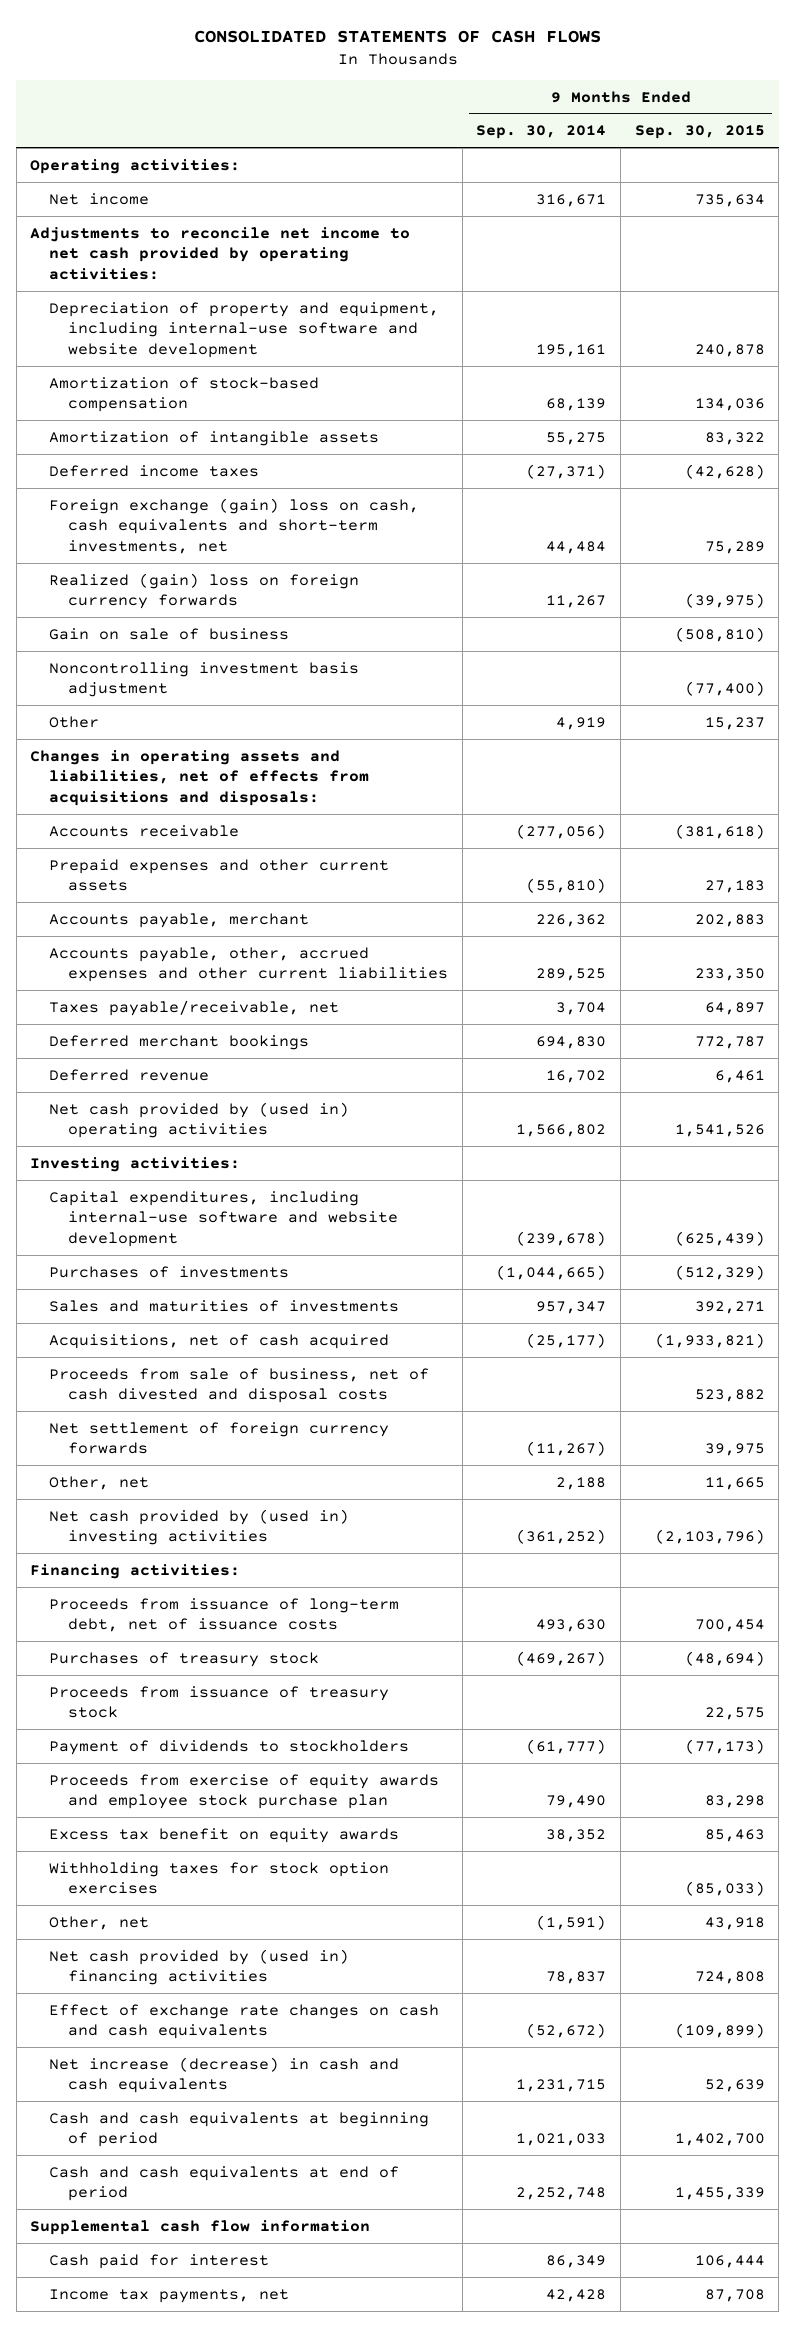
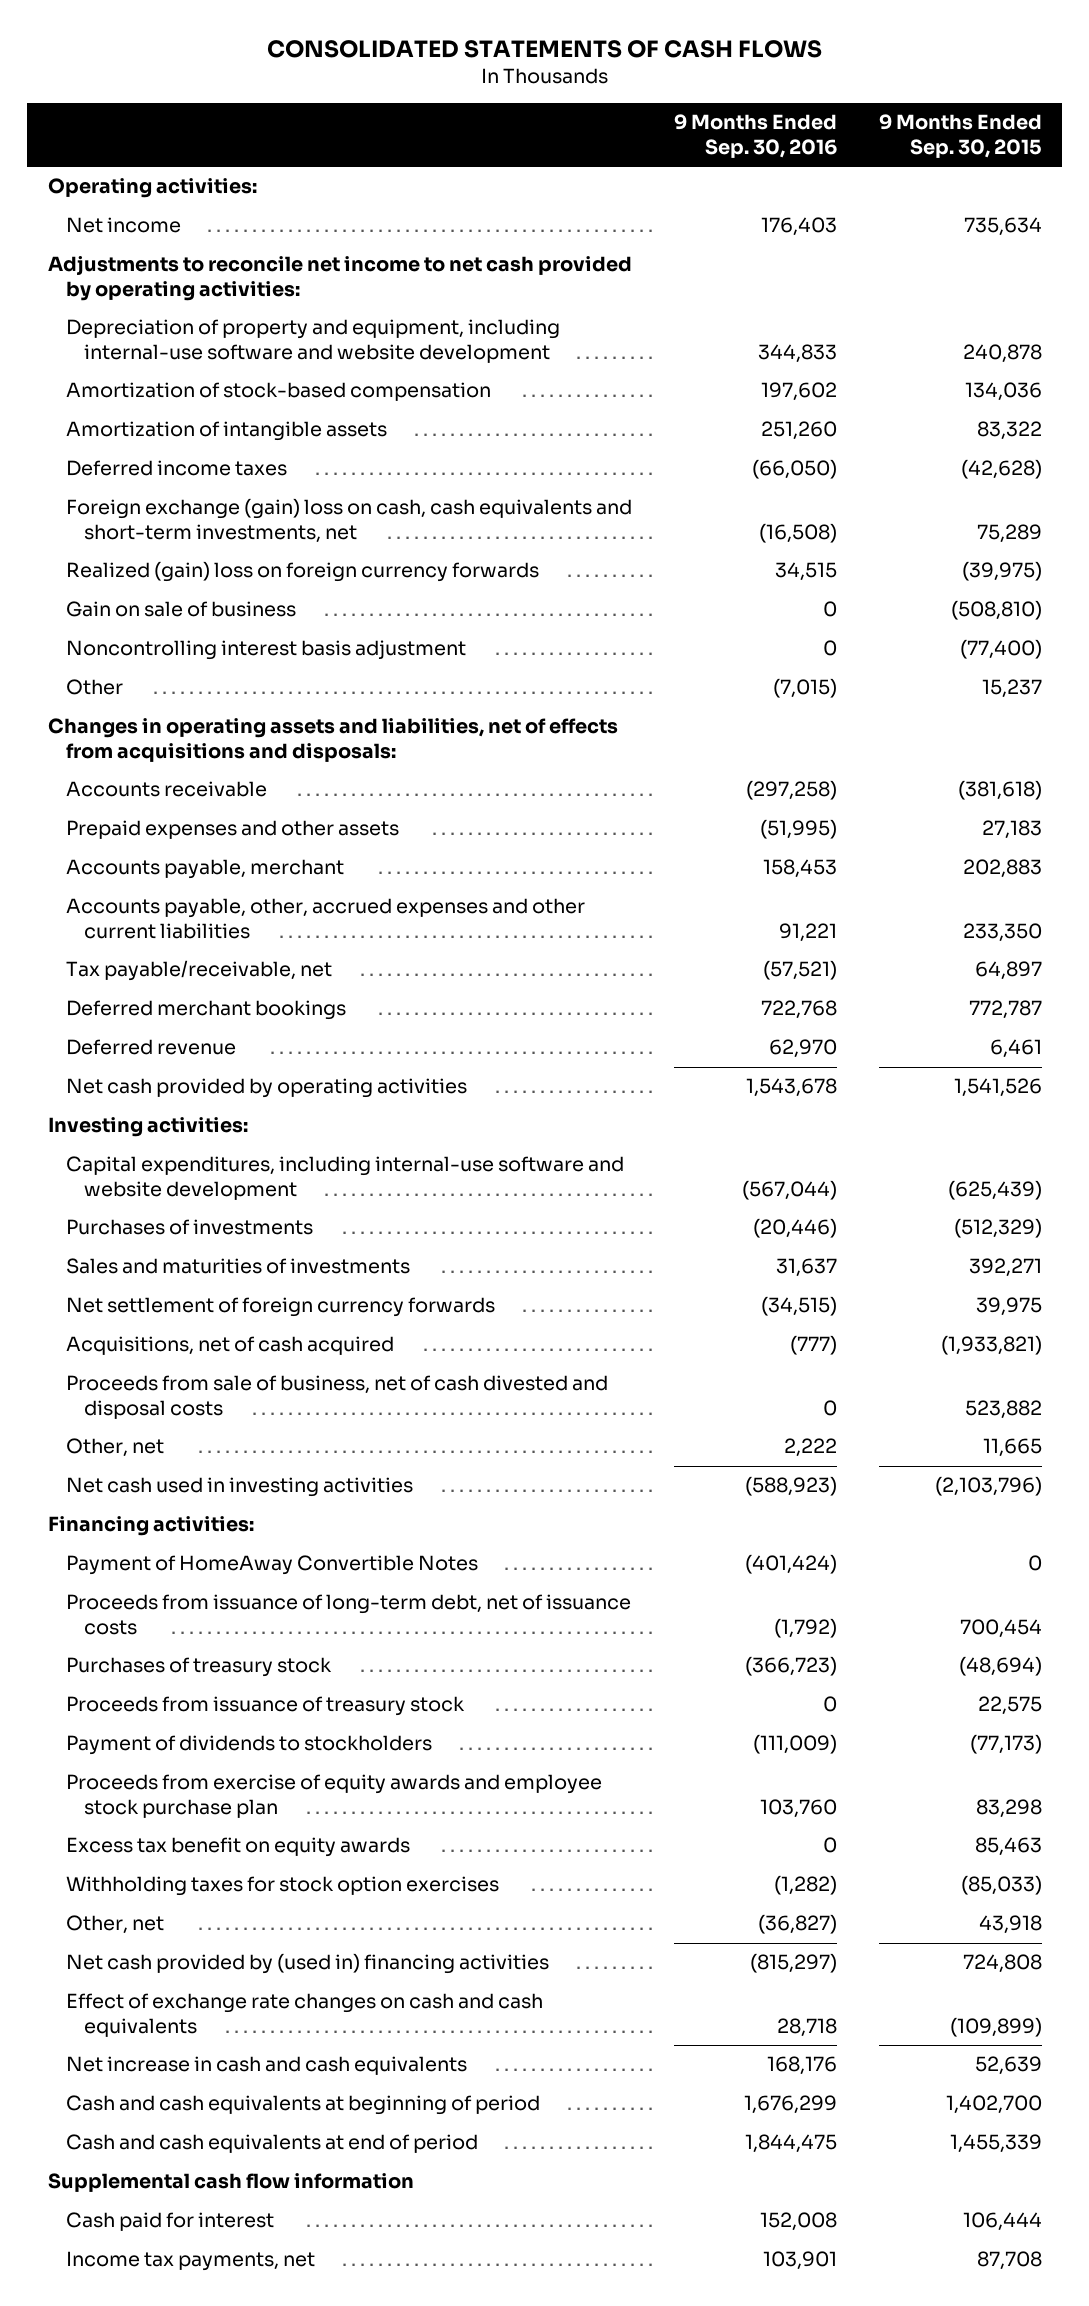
[476,125,607,140] Sep. 30, 2014 -> none
none -> [673,114,837,159] 9 Months Ended Sep. 30, 2016
[49,661,360,698] Noncontrolling investment basis adjustment -> [65,640,466,661] Noncontrolling interest basis adjustment
[49,858,390,892] Prepaid expenses and other current assets -> [65,820,399,840] Prepaid expenses and other assets
[49,999,340,1016] Taxes payable/receivable, net -> [65,960,332,982] Tax payable/receivable, net
[49,1101,350,1139] Net cash provided by (used in) operating activities -> [65,1078,467,1099] Net cash provided by operating activities
[49,1421,390,1455] Net settlement of foreign currency forwards -> [65,1297,495,1318] Net settlement of foreign currency forwards
[49,1508,350,1546] Net cash provided by (used in) investing activities -> [65,1477,413,1498] Net cash used in investing activities
none -> [65,1555,478,1576] Payment of HomeAway Convertible Notes
[49,2056,400,2094] Net increase (decrease) in cash and cash equivalents -> [65,2056,467,2076] Net increase in cash and cash equivalents

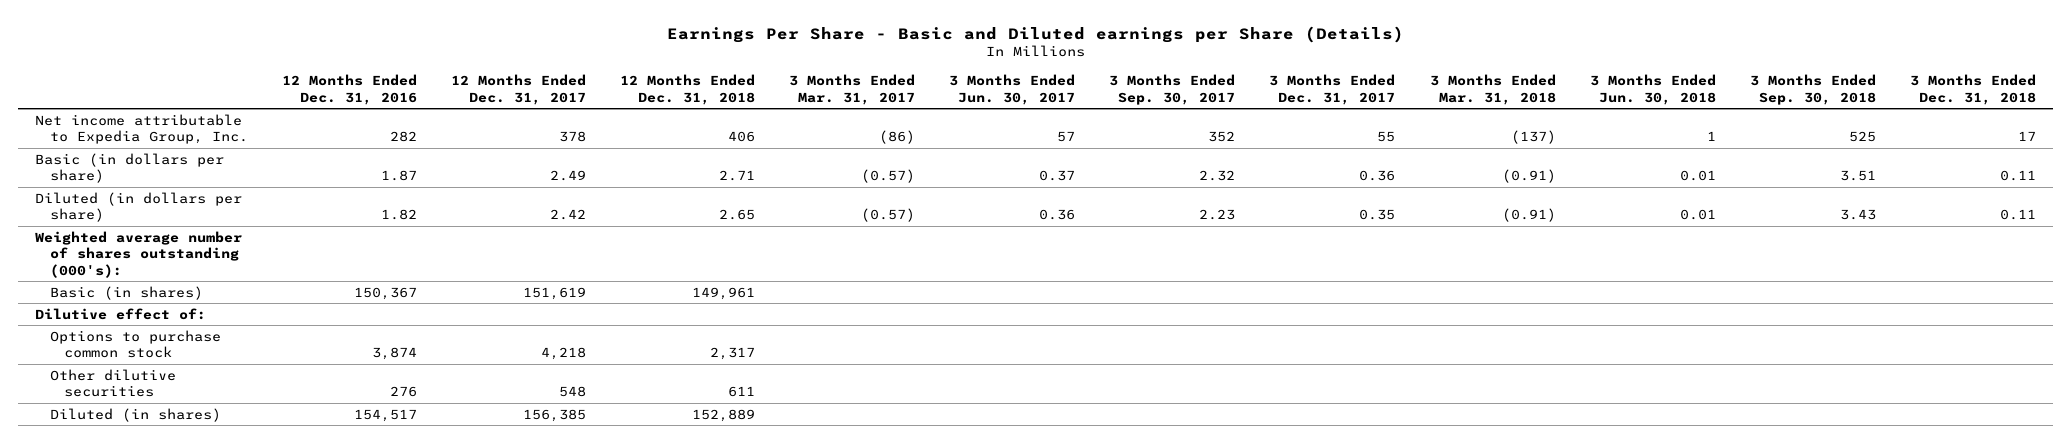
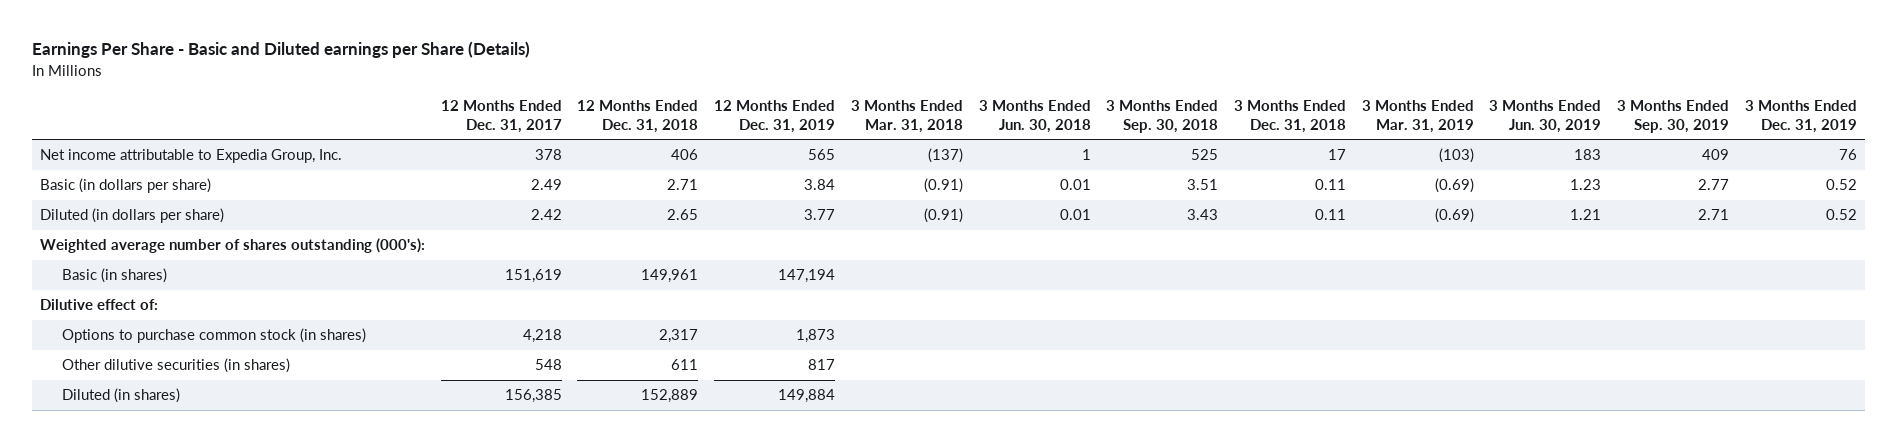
[281,74,417,105] 12 Months Ended Dec. 31, 2016 -> none
[789,74,916,105] 3 Months Ended Mar. 31, 2017 -> none
[949,74,1076,105] 3 Months Ended Jun. 30, 2017 -> none
[1109,74,1236,105] 3 Months Ended Sep. 30, 2017 -> none
[1269,74,1396,105] 3 Months Ended Dec. 31, 2017 -> none
none -> [714,99,836,133] 12 Months Ended Dec. 31, 2019
none -> [1361,99,1474,133] 3 Months Ended Mar. 31, 2019
none -> [1489,99,1602,133] 3 Months Ended Jun. 30, 2019
none -> [1616,99,1729,133] 3 Months Ended Sep. 30, 2019
none -> [1744,99,1857,133] 3 Months Ended Dec. 31, 2019
[49,329,221,359] Options to purchase common stock -> [62,328,367,344] Options to purchase common stock (in shares)
[49,368,176,398] Other dilutive securities -> [62,358,291,374] Other dilutive securities (in shares)

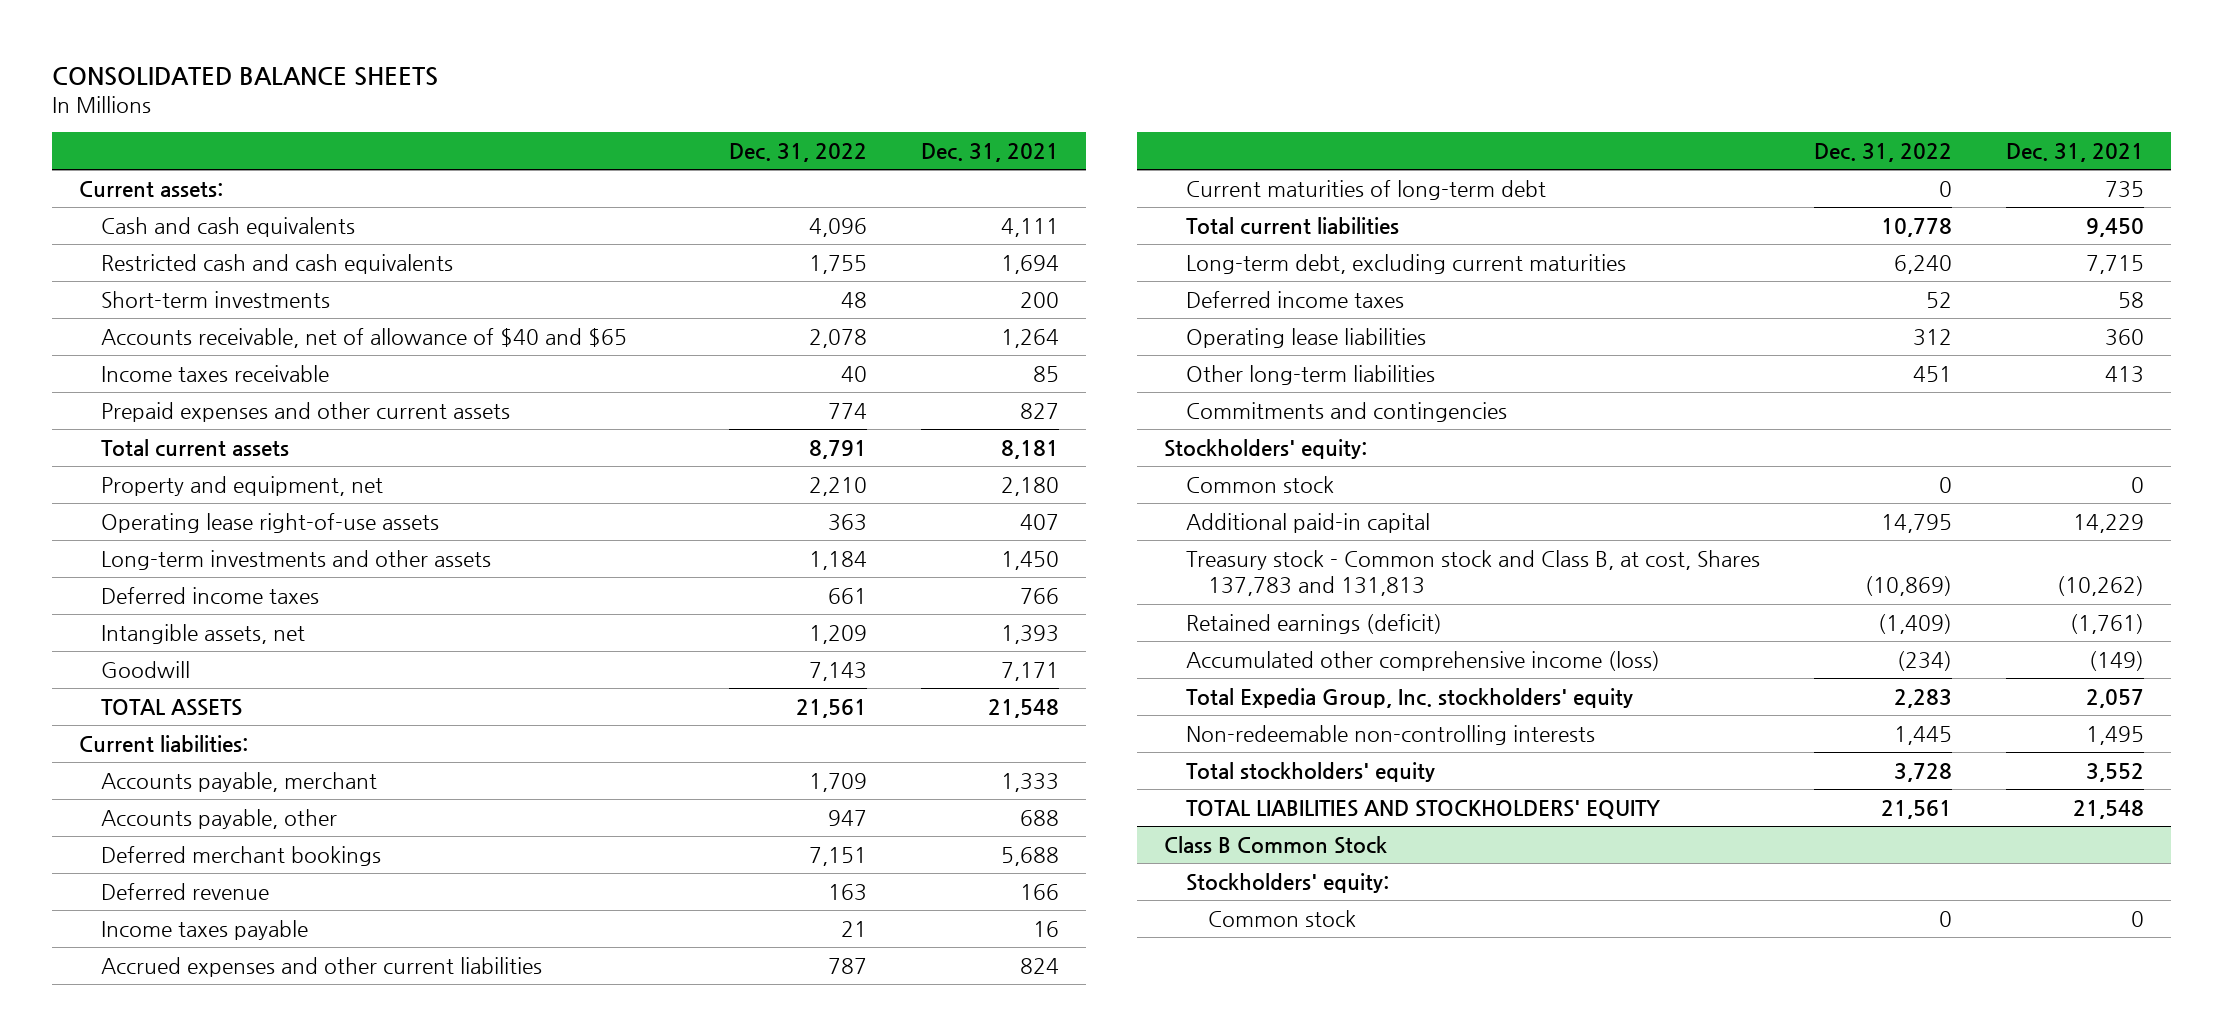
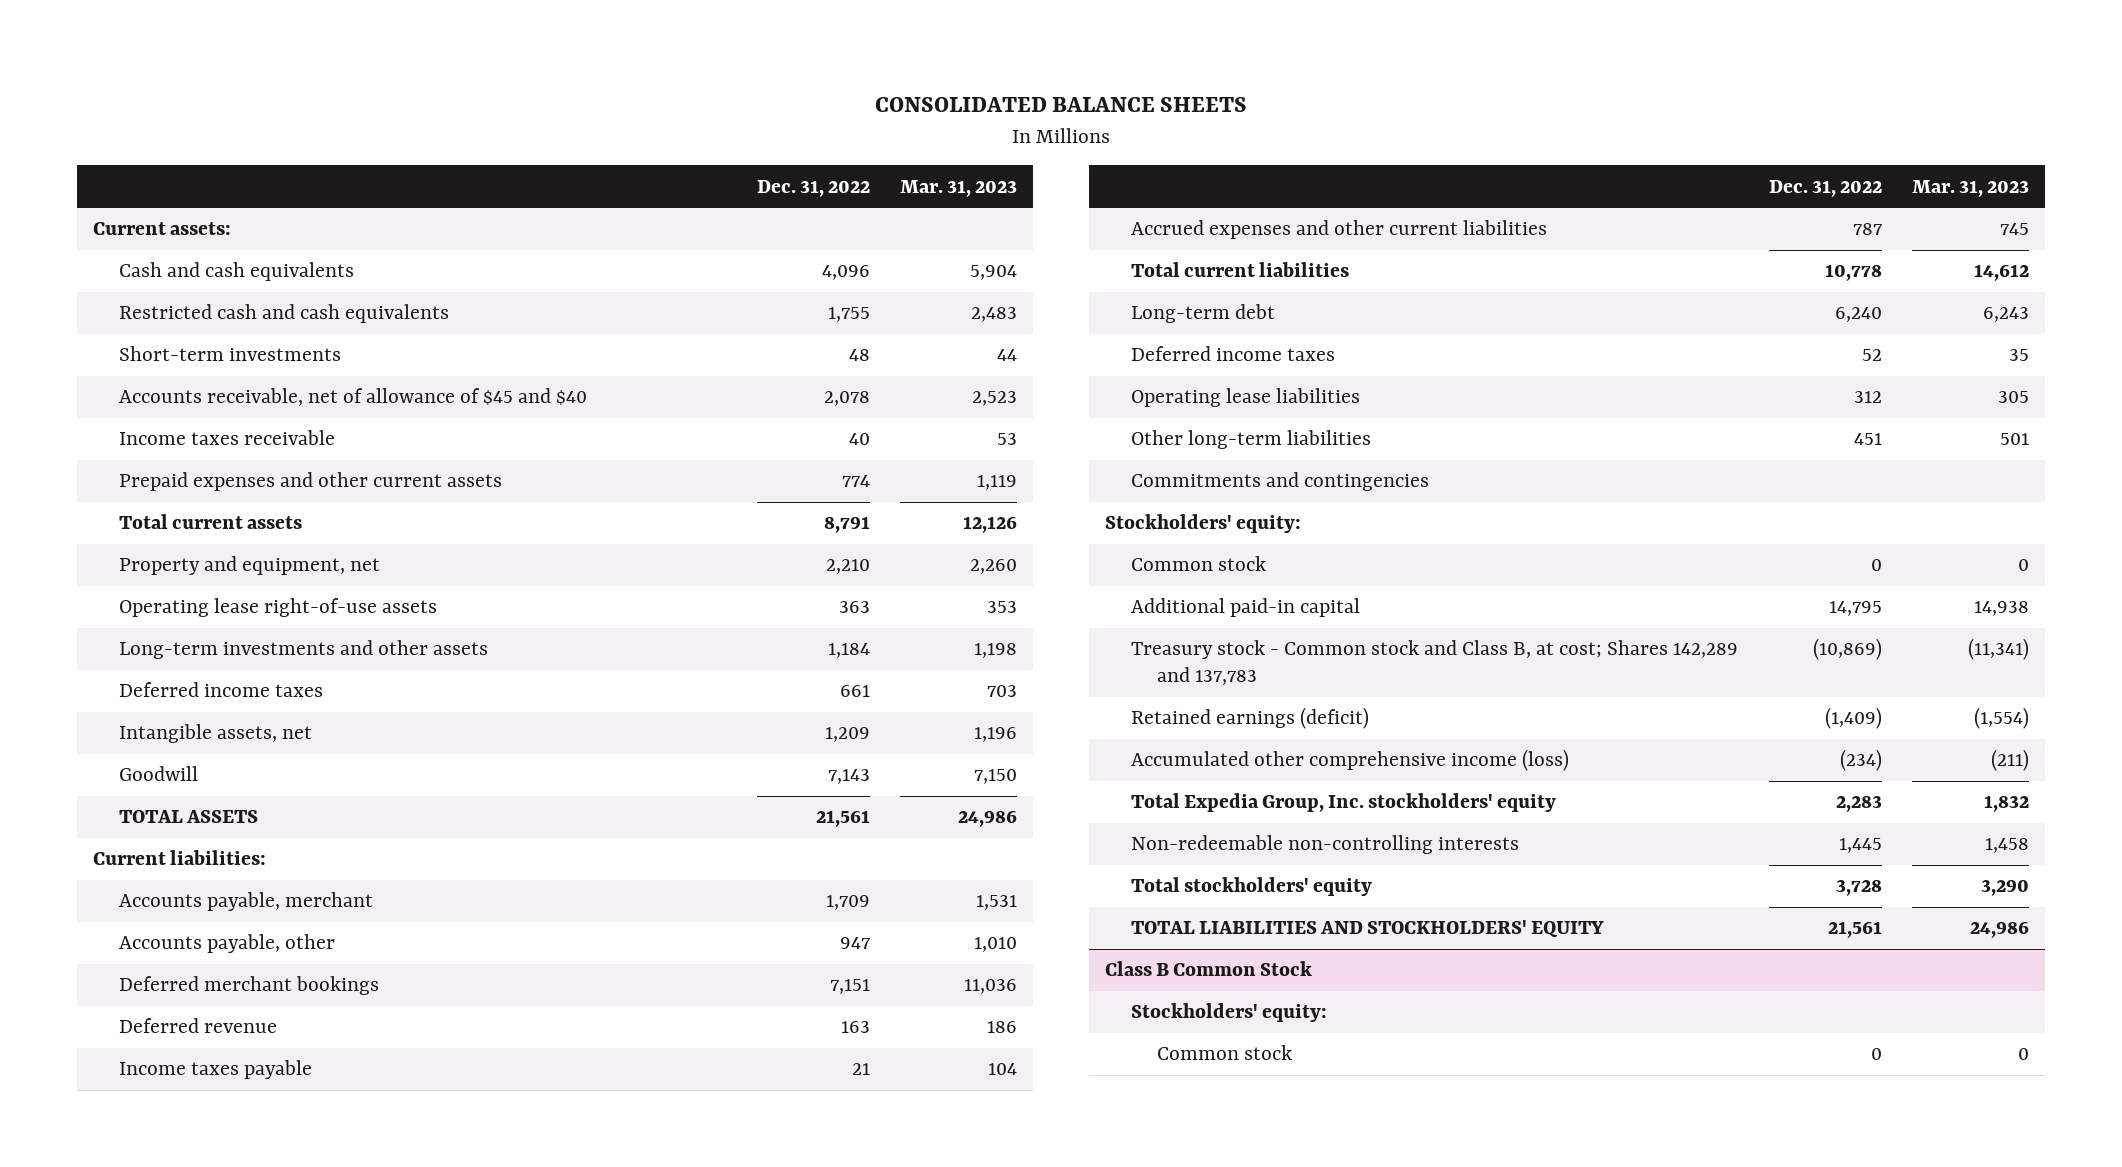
[920,142,1059,162] Dec. 31, 2021 -> none
none -> [900,179,1018,197] Mar. 31, 2023
[101,327,628,348] Accounts receivable, net of allowance of $40 and $65 -> [118,388,587,407] Accounts receivable, net of allowance of $45 and $40
[1186,179,1547,200] Current maturities of long-term debt -> none
[1186,253,1627,274] Long-term debt, excluding current maturities -> [1130,304,1275,324] Long-term debt
[1186,549,1761,597] Treasury stock - Common stock and Class B, at cost, Shares 137,783 and 131,813 -> [1130,640,1738,686] Treasury stock - Common stock and Class B, at cost; Shares 142,289 and 137,783

